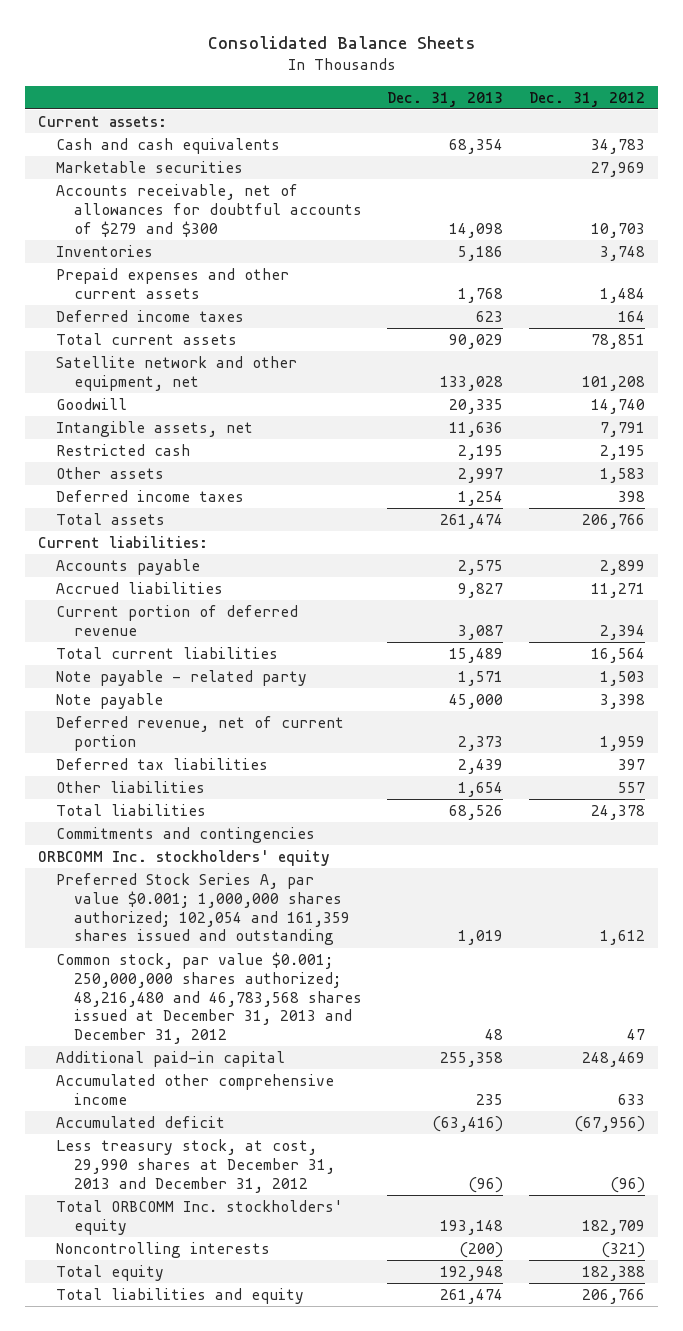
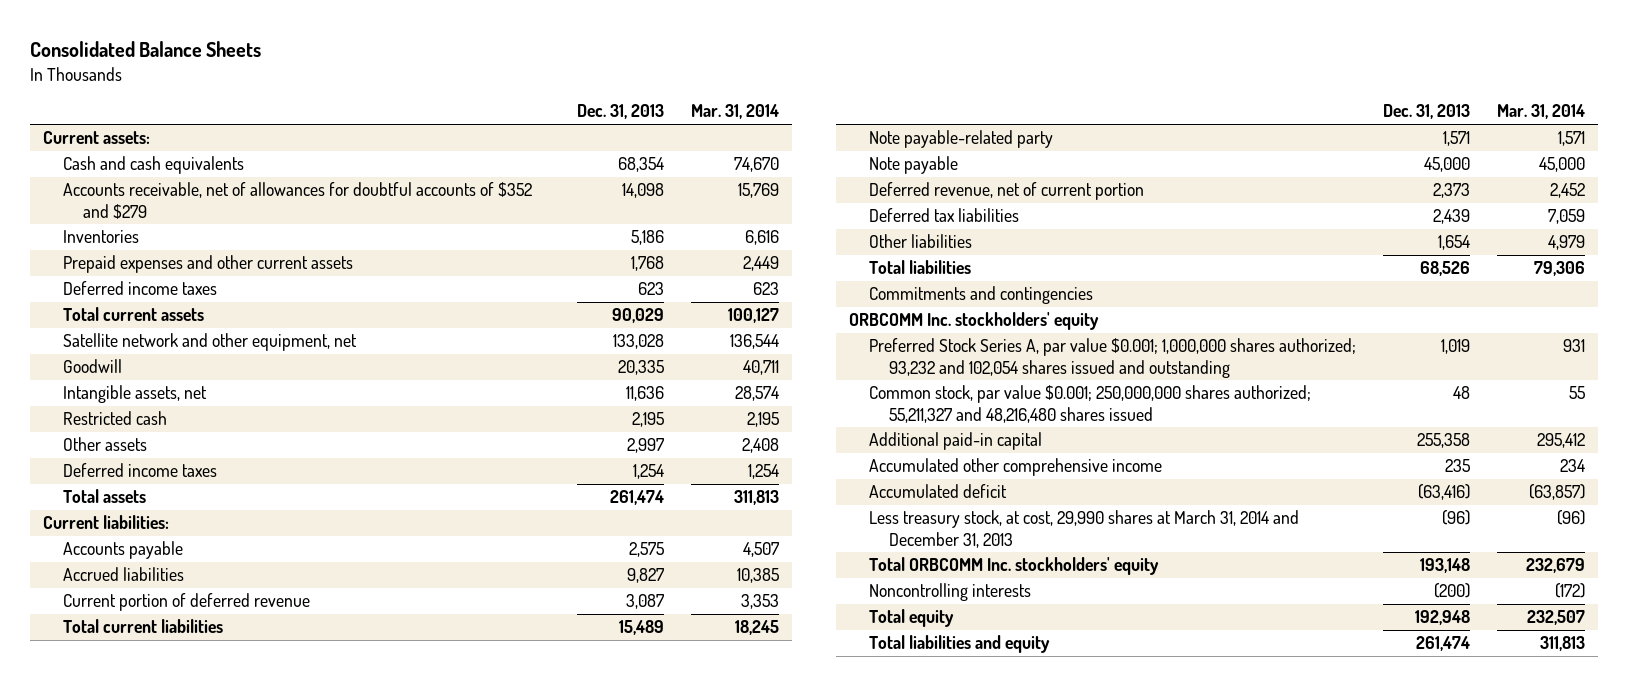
[529,91,646,107] Dec. 31, 2012 -> none
none -> [690,104,779,120] Mar. 31, 2014
[55,160,243,173] Marketable securities -> none
[55,183,362,237] Accounts receivable, net of allowances for doubtful accounts of $279 and $300 -> [63,182,533,219] Accounts receivable, net of allowances for doubtful accounts of $352 and $279
[55,669,307,686] Note payable - related party -> [868,130,1053,149] Note payable-related party
[55,872,350,946] Preferred Stock Series A, par value $0.001; 1,000,000 shares authorized; 102,054 and 161,359 shares issued and outstanding -> [868,338,1356,378] Preferred Stock Series A, par value $0.001; 1,000,000 shares authorized; 93,232 and 102,054 shares issued and outstanding
[55,951,362,1045] Common stock, par value $0.001; 250,000,000 shares authorized; 48,216,480 and 46,783,568 shares issued at December 31, 2013 and December 31, 2012 -> [868,385,1311,423] Common stock, par value $0.001; 250,000,000 shares authorized; 55,211,327 and 48,216,480 shares issued
[55,1138,335,1193] Less treasury stock, at cost, 29,990 shares at December 31, 2013 and December 31, 2012 -> [868,510,1299,548] Less treasury stock, at cost, 29,990 shares at March 31, 2014 and December 31, 2013

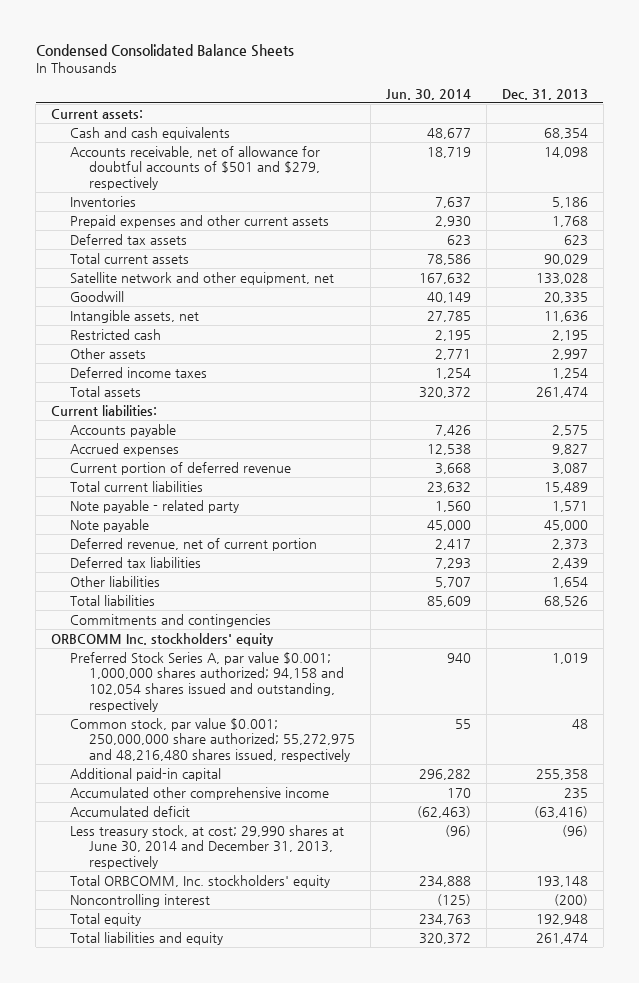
[29,41,261,58] Consolidated Balance Sheets -> [35,44,294,58] Condensed Consolidated Balance Sheets
[690,104,779,120] Mar. 31, 2014 -> none
none -> [386,88,472,100] Jun. 30, 2014
[63,182,533,219] Accounts receivable, net of allowances for doubtful accounts of $352 and $279 -> [70,145,321,191] Accounts receivable, net of allowance for doubtful accounts of $501 and $279, respectively
[63,281,218,296] Deferred income taxes -> [70,233,188,245] Deferred tax assets
[63,567,185,582] Accrued liabilities -> [70,442,180,456] Accrued expenses
[868,130,1053,149] Note payable-related party -> [70,499,240,513] Note payable - related party
[868,338,1356,378] Preferred Stock Series A, par value $0.001; 1,000,000 shares authorized; 93,232 and 102,054 shares issued and outstanding -> [70,651,345,712] Preferred Stock Series A, par value $0.001; 1,000,000 shares authorized; 94,158 and 102,054 shares issued and outstanding, respectively
[868,385,1311,423] Common stock, par value $0.001; 250,000,000 shares authorized; 55,211,327 and 48,216,480 shares issued -> [70,717,356,763] Common stock, par value $0.001; 250,000,000 share authorized; 55,272,975 and 48,216,480 shares issued, respectively
[868,510,1299,548] Less treasury stock, at cost, 29,990 shares at March 31, 2014 and December 31, 2013 -> [70,824,345,870] Less treasury stock, at cost; 29,990 shares at June 30, 2014 and December 31, 2013, respectively
[868,557,1159,576] Total ORBCOMM Inc. stockholders' equity -> [70,874,331,888] Total ORBCOMM, Inc. stockholders' equity
[868,583,1031,602] Noncontrolling interests -> [70,893,211,907] Noncontrolling interest

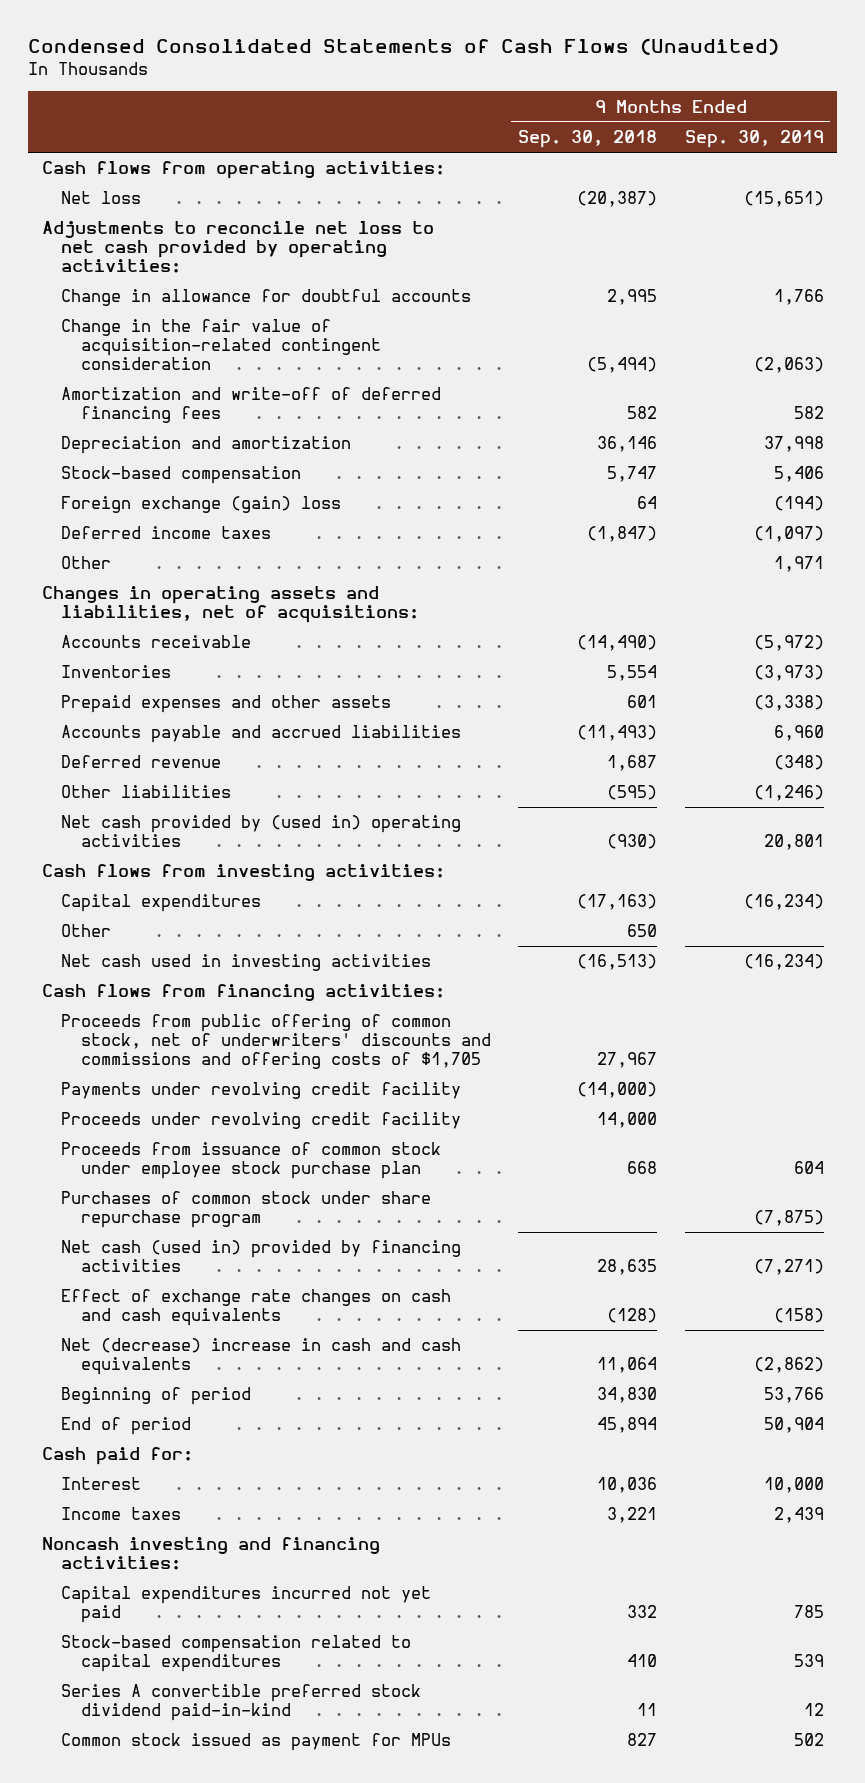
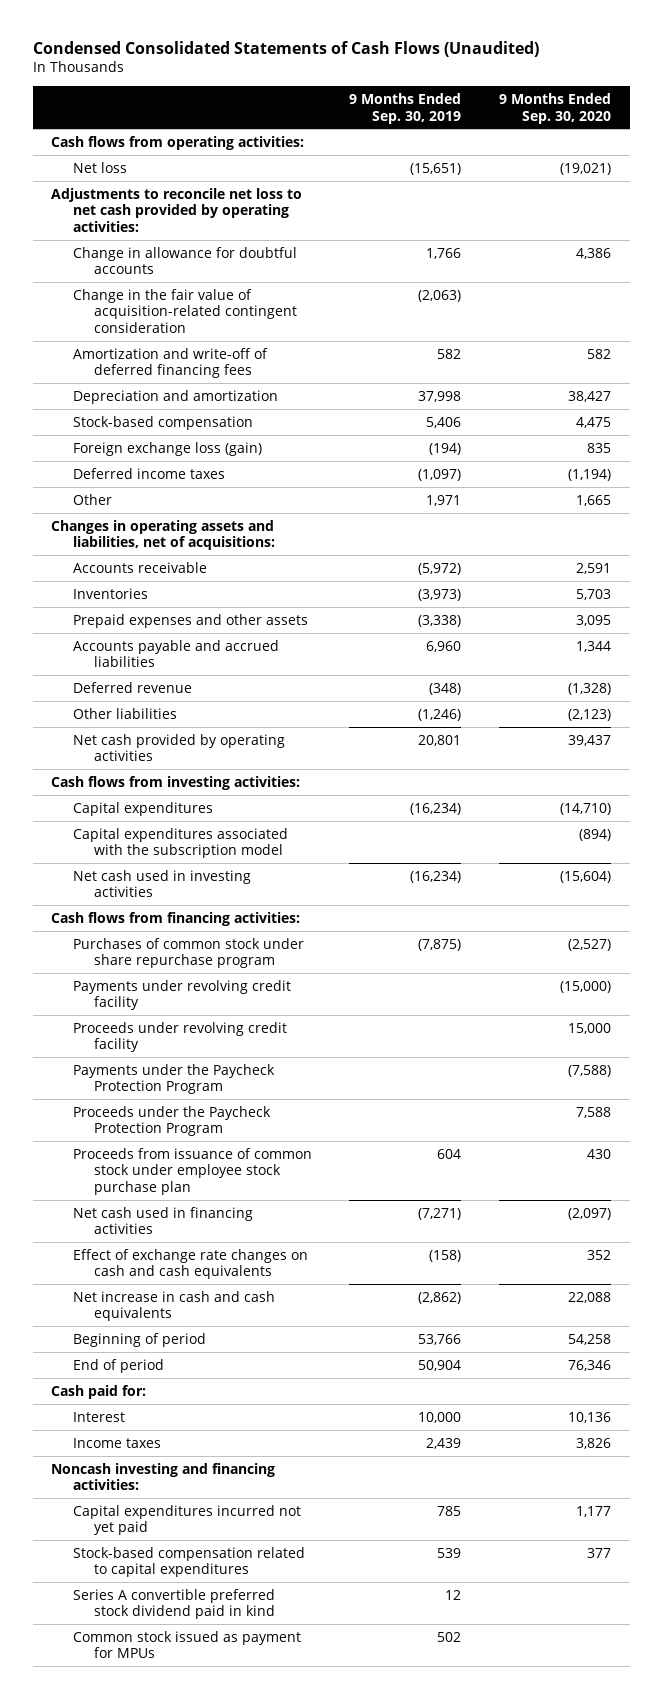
[518,130,658,149] Sep. 30, 2018 -> none
none -> [499,92,612,124] 9 Months Ended Sep. 30, 2020
[61,496,342,514] Foreign exchange (gain) loss -> [72,441,262,456] Foreign exchange loss (gain)
[61,815,462,848] Net cash provided by (used in) operating activities -> [72,733,285,762] Net cash provided by operating activities
[61,924,112,938] Other -> none
none -> [72,827,288,859] Capital expenditures associated with the subscription model
[61,1014,491,1070] Proceeds from public offering of common stock, net of underwriters' discounts and commissions and offering costs of $1,705 -> none
[61,1191,432,1229] Purchases of common stock under share repurchase program -> [72,937,304,969] Purchases of common stock under share repurchase program
none -> [72,1063,275,1095] Payments under the Paycheck Protection Program
none -> [72,1105,271,1137] Proceeds under the Paycheck Protection Program
[61,1240,462,1273] Net cash (used in) provided by financing activities -> [72,1206,253,1235] Net cash used in financing activities
[61,1338,462,1376] Net (decrease) increase in cash and cash equivalents -> [72,1290,275,1322] Net increase in cash and cash equivalents
[61,1684,422,1722] Series A convertible preferred stock dividend paid-in-kind -> [72,1588,276,1620] Series A convertible preferred stock dividend paid in kind

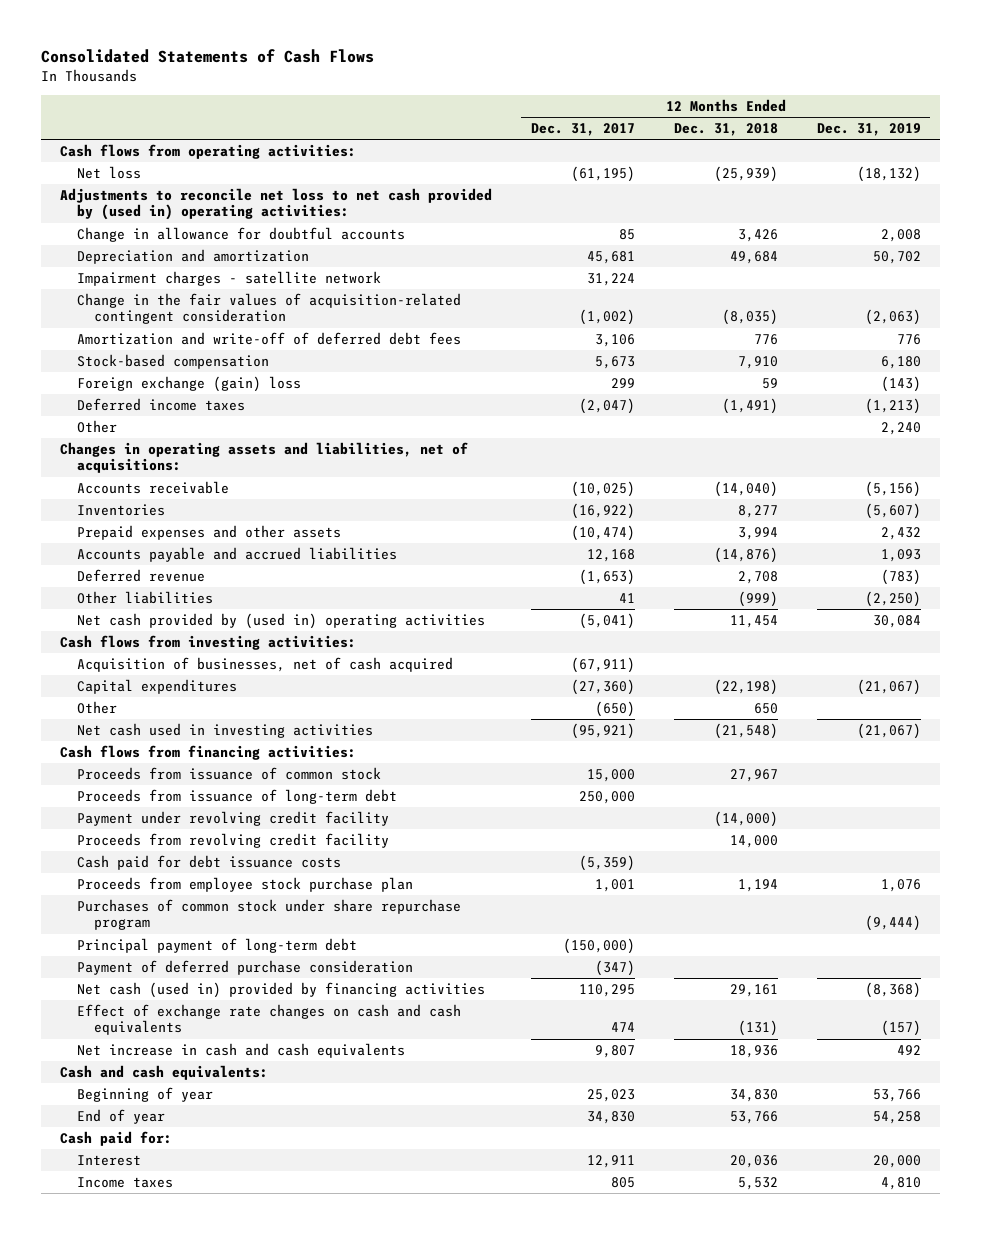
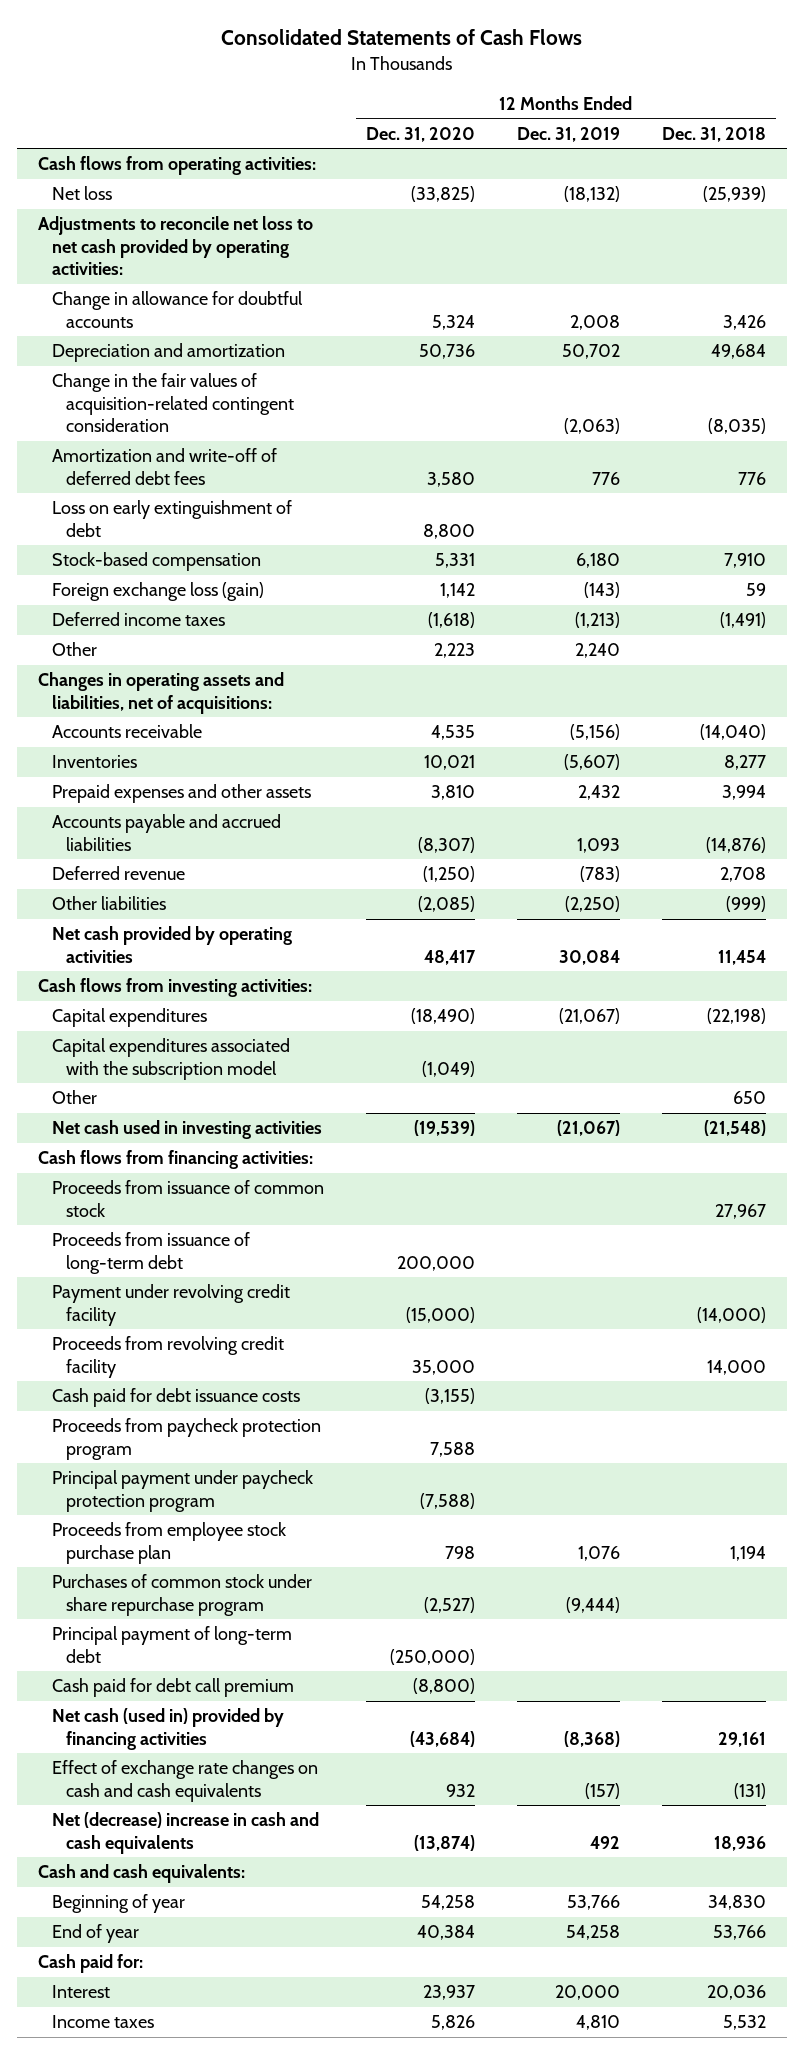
[531,123,636,137] Dec. 31, 2017 -> none
none -> [366,126,476,142] Dec. 31, 2020
[60,187,493,221] Adjustments to reconcile net loss to net cash provided by (used in) operating activities: -> [38,216,314,276] Adjustments to reconcile net loss to net cash provided by operating activities:
[77,270,382,286] Impairment charges - satellite network -> none
none -> [52,500,293,537] Loss on early extinguishment of debt
[77,375,302,392] Foreign exchange (gain) loss -> [52,582,265,602] Foreign exchange loss (gain)
[77,612,486,629] Net cash provided by (used in) operating activities -> [52,926,293,963] Net cash provided by operating activities
[77,656,454,672] Acquisition of businesses, net of cash acquired -> none
none -> [52,1038,291,1080] Capital expenditures associated with the subscription model
none -> [52,1418,322,1460] Proceeds from paycheck protection program
none -> [52,1470,314,1512] Principal payment under paycheck protection program
[77,959,414,975] Payment of deferred purchase consideration -> none
none -> [52,1678,295,1698] Cash paid for debt call premium
[77,1042,406,1058] Net increase in cash and cash equivalents -> [52,1812,320,1854] Net (decrease) increase in cash and cash equivalents

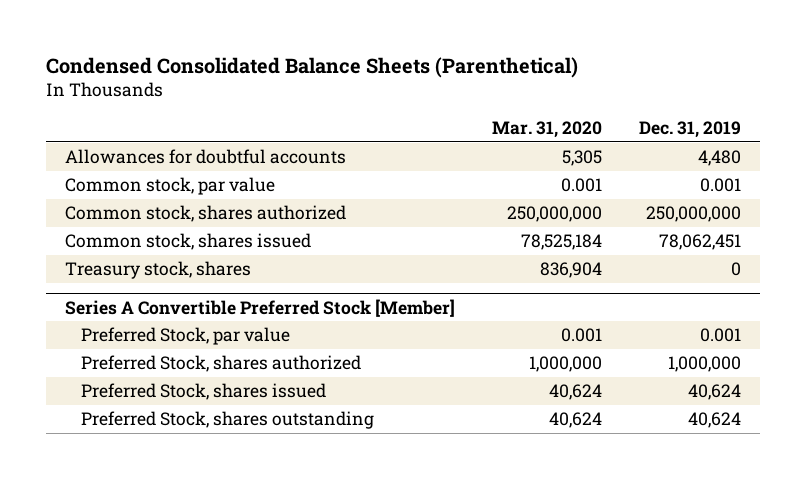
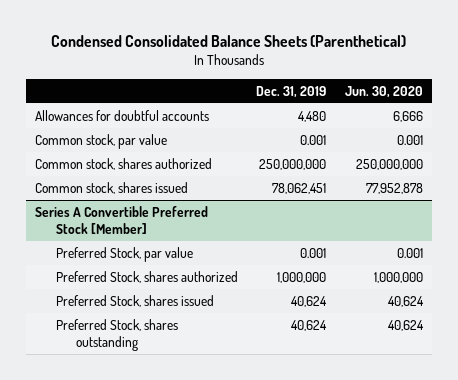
[491,120,602,138] Mar. 31, 2020 -> none
none -> [344,85,423,98] Jun. 30, 2020
[64,261,251,280] Treasury stock, shares -> none

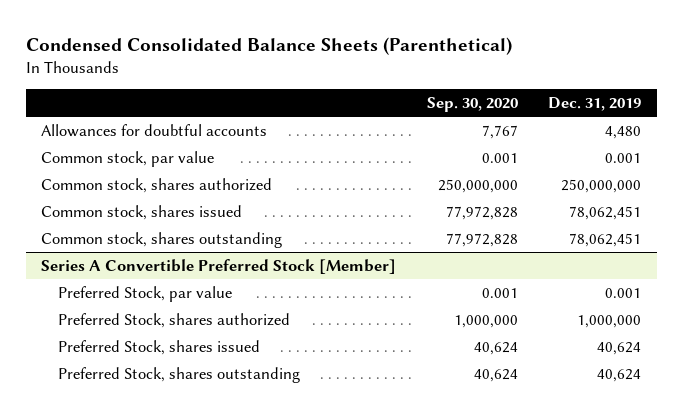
[344,85,423,98] Jun. 30, 2020 -> none
none -> [426,97,518,113] Sep. 30, 2020
none -> [41,231,283,248] Common stock, shares outstanding

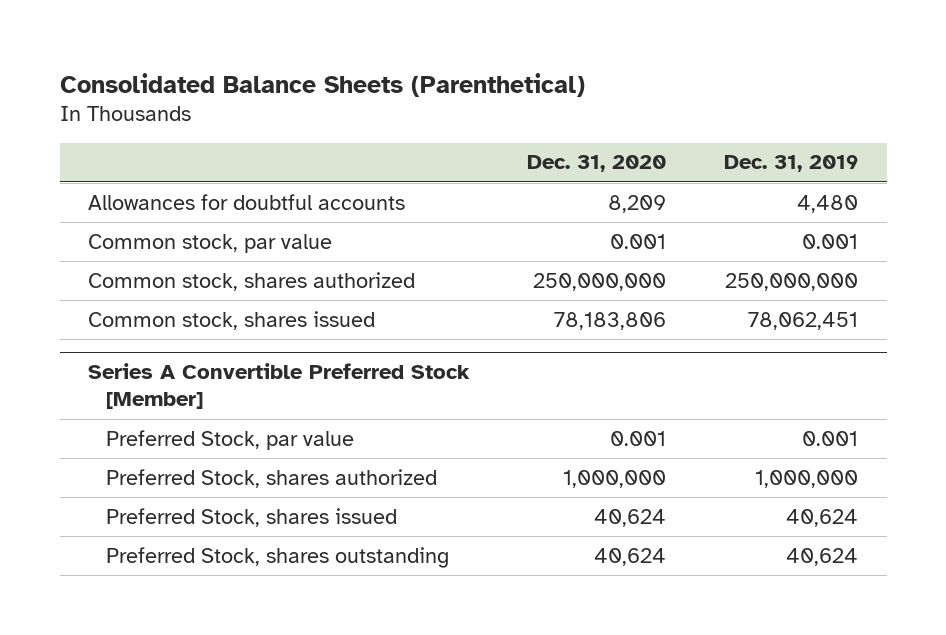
[25,37,512,56] Condensed Consolidated Balance Sheets (Parenthetical) -> [59,72,585,97] Consolidated Balance Sheets (Parenthetical)
[426,97,518,113] Sep. 30, 2020 -> none
none -> [527,155,667,173] Dec. 31, 2020
[41,231,283,248] Common stock, shares outstanding -> none

